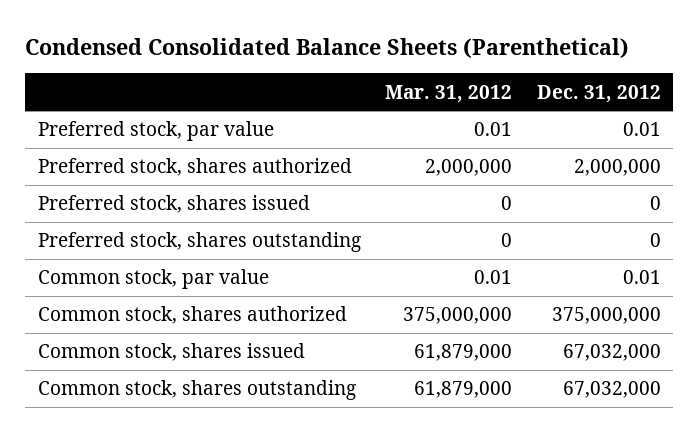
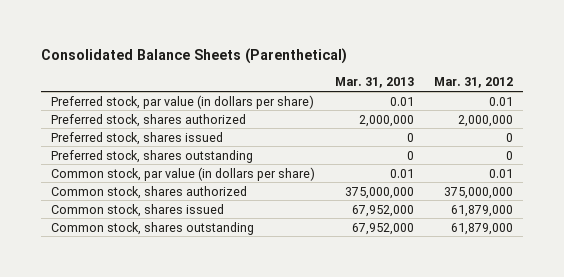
[25,37,630,58] Condensed Consolidated Balance Sheets (Parenthetical) -> [41,48,348,65] Consolidated Balance Sheets (Parenthetical)
[536,84,661,103] Dec. 31, 2012 -> none
none -> [335,77,415,89] Mar. 31, 2013
[37,121,274,142] Preferred stock, par value -> [51,94,315,109] Preferred stock, par value (in dollars per share)
[37,269,269,290] Common stock, par value -> [51,166,316,181] Common stock, par value (in dollars per share)

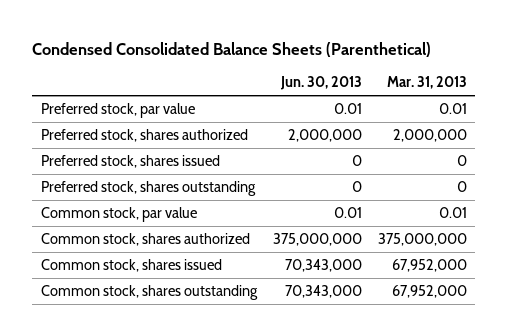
[41,48,348,65] Consolidated Balance Sheets (Parenthetical) -> [32,41,432,57] Condensed Consolidated Balance Sheets (Parenthetical)
[434,77,514,89] Mar. 31, 2012 -> none
none -> [279,76,362,91] Jun. 30, 2013
[51,94,315,109] Preferred stock, par value (in dollars per share) -> [40,103,195,119] Preferred stock, par value
[51,166,316,181] Common stock, par value (in dollars per share) -> [40,207,197,223] Common stock, par value

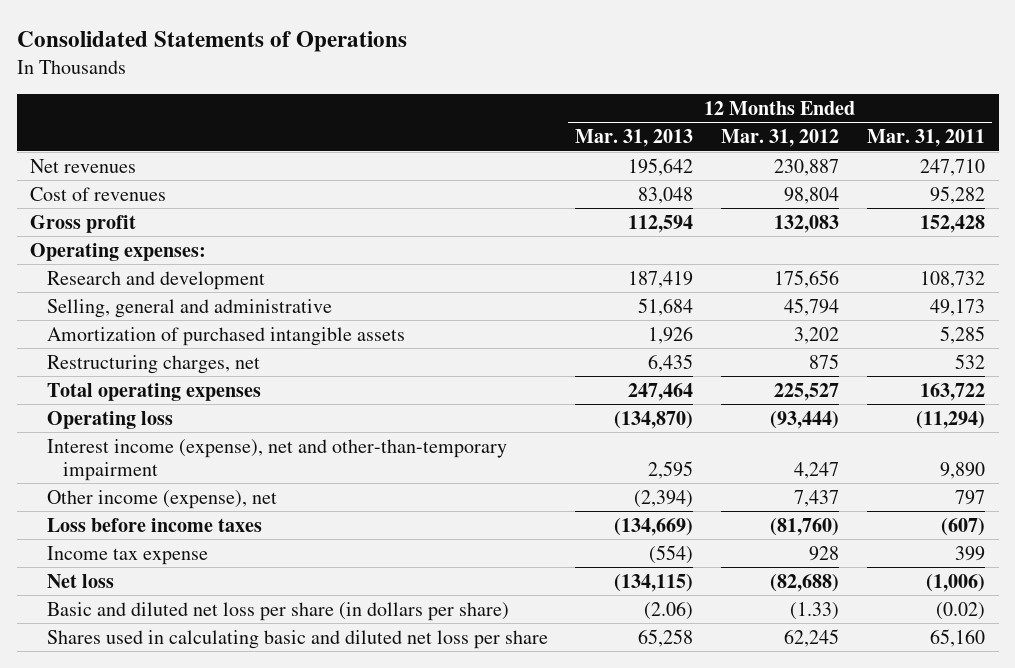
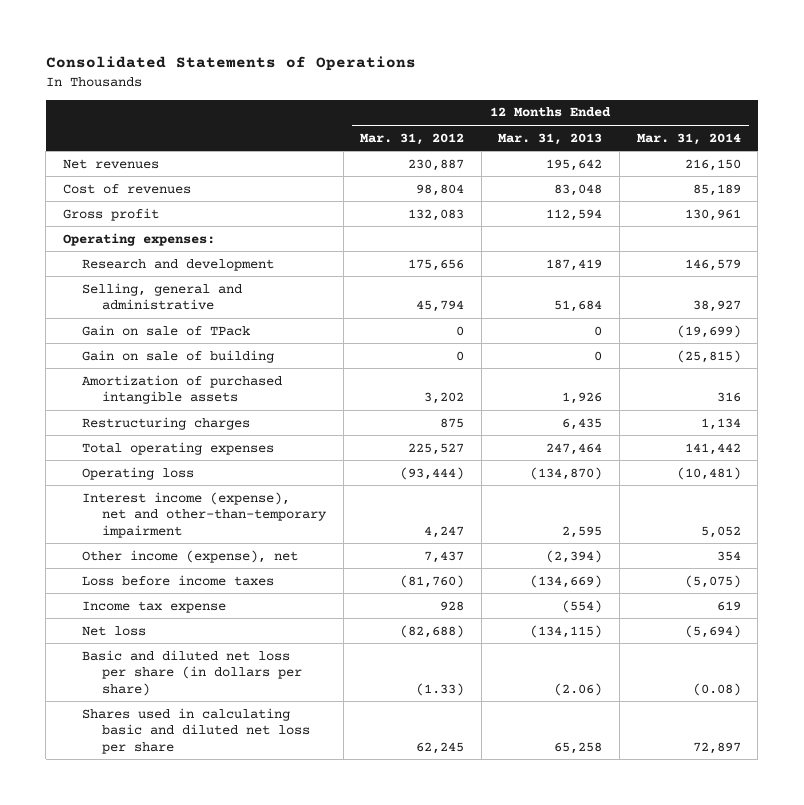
[866,129,985,148] Mar. 31, 2011 -> none
none -> [636,132,741,145] Mar. 31, 2014
none -> [82,324,251,336] Gain on sale of TPack
none -> [82,349,275,363] Gain on sale of building
[46,354,260,374] Restructuring charges, net -> [82,416,251,430] Restructuring charges

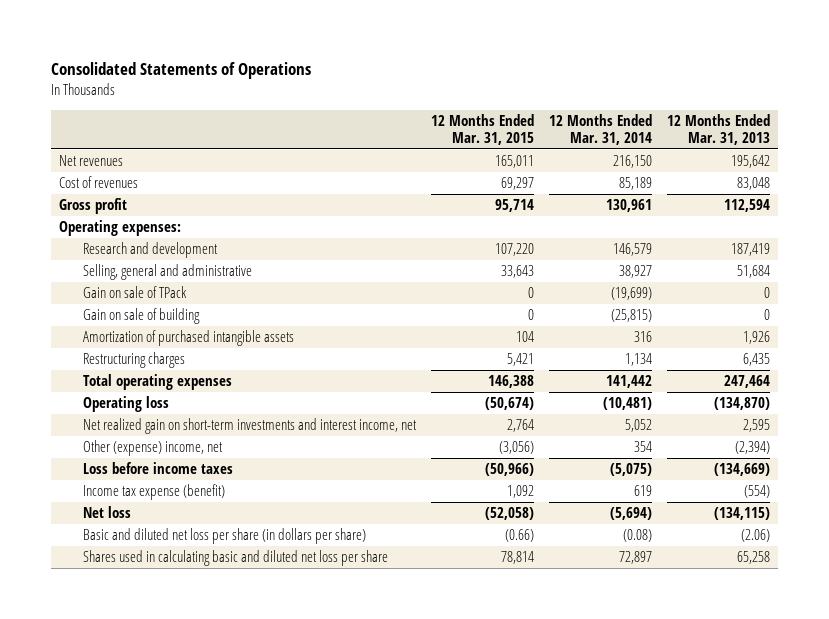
[360,132,465,145] Mar. 31, 2012 -> none
none -> [431,114,535,146] 12 Months Ended Mar. 31, 2015
[82,491,327,538] Interest income (expense), net and other-than-temporary impairment -> [82,418,417,435] Net realized gain on short-term investments and interest income, net
[82,549,299,563] Other income (expense), net -> [82,440,223,457] Other (expense) income, net
[82,600,227,613] Income tax expense -> [82,484,225,501] Income tax expense (benefit)

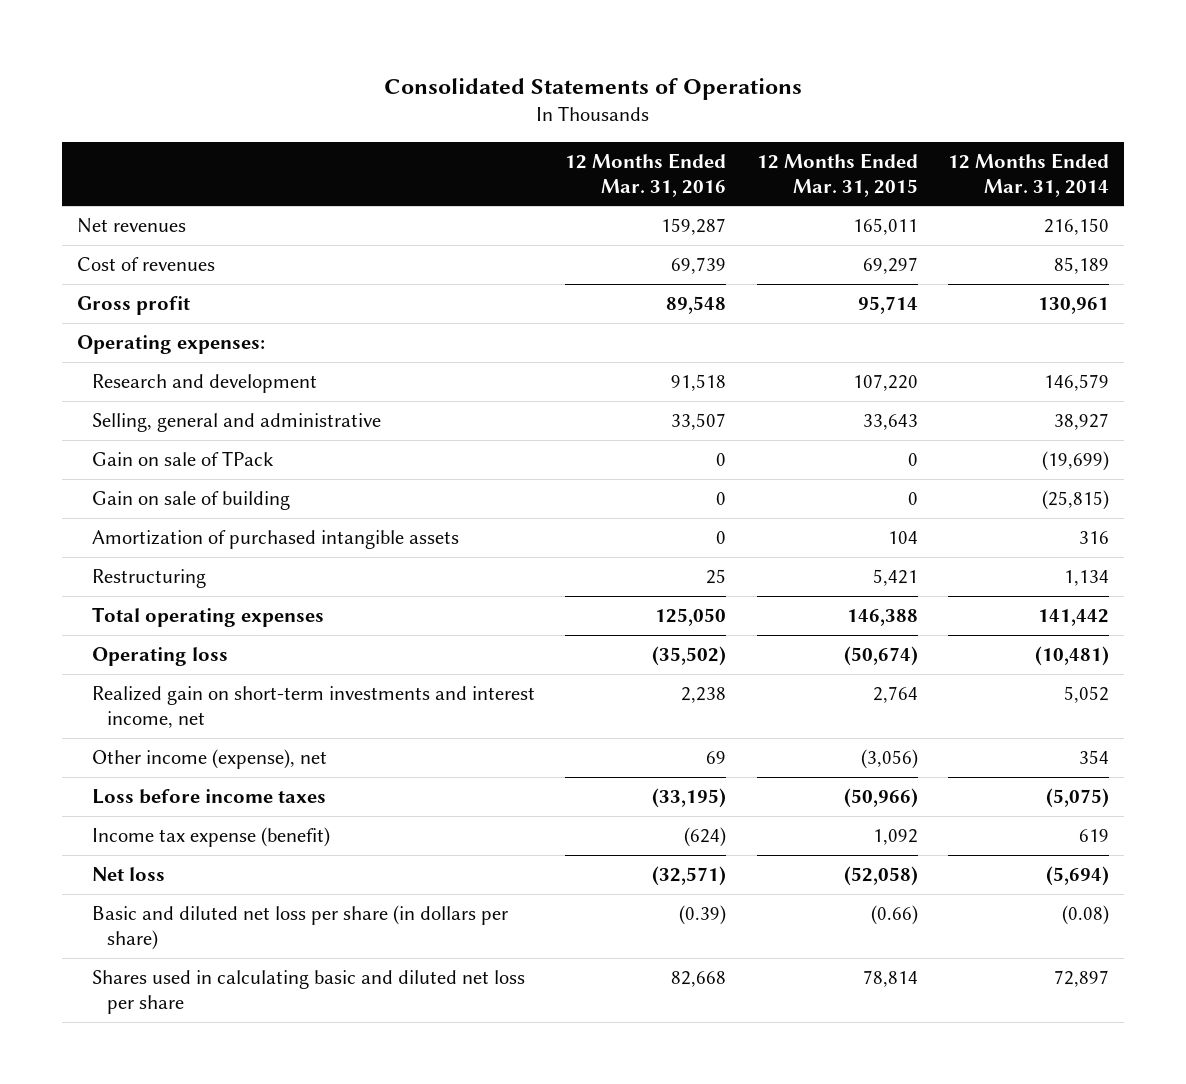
[667,114,771,146] 12 Months Ended Mar. 31, 2013 -> none
none -> [565,152,727,197] 12 Months Ended Mar. 31, 2016
[82,352,185,369] Restructuring charges -> [92,568,207,588] Restructuring
[82,418,417,435] Net realized gain on short-term investments and interest income, net -> [92,685,536,729] Realized gain on short-term investments and interest income, net
[82,440,223,457] Other (expense) income, net -> [92,748,328,769] Other income (expense), net

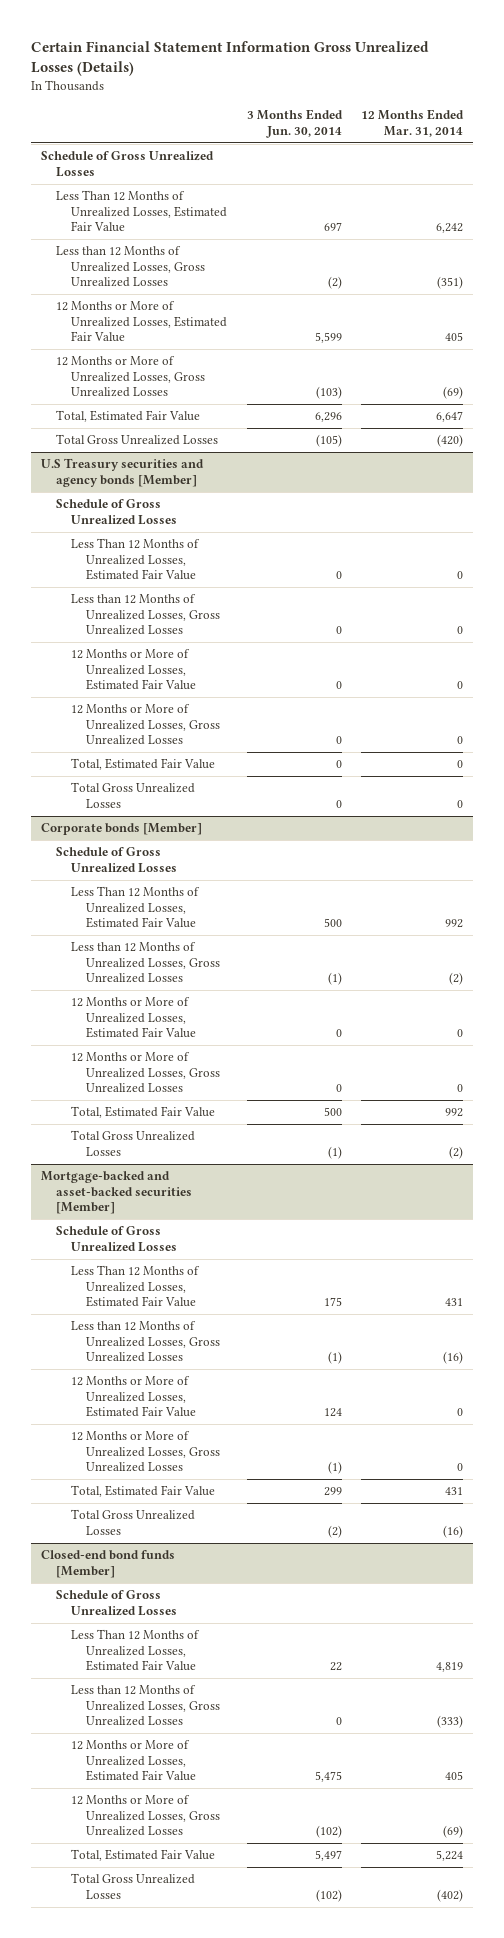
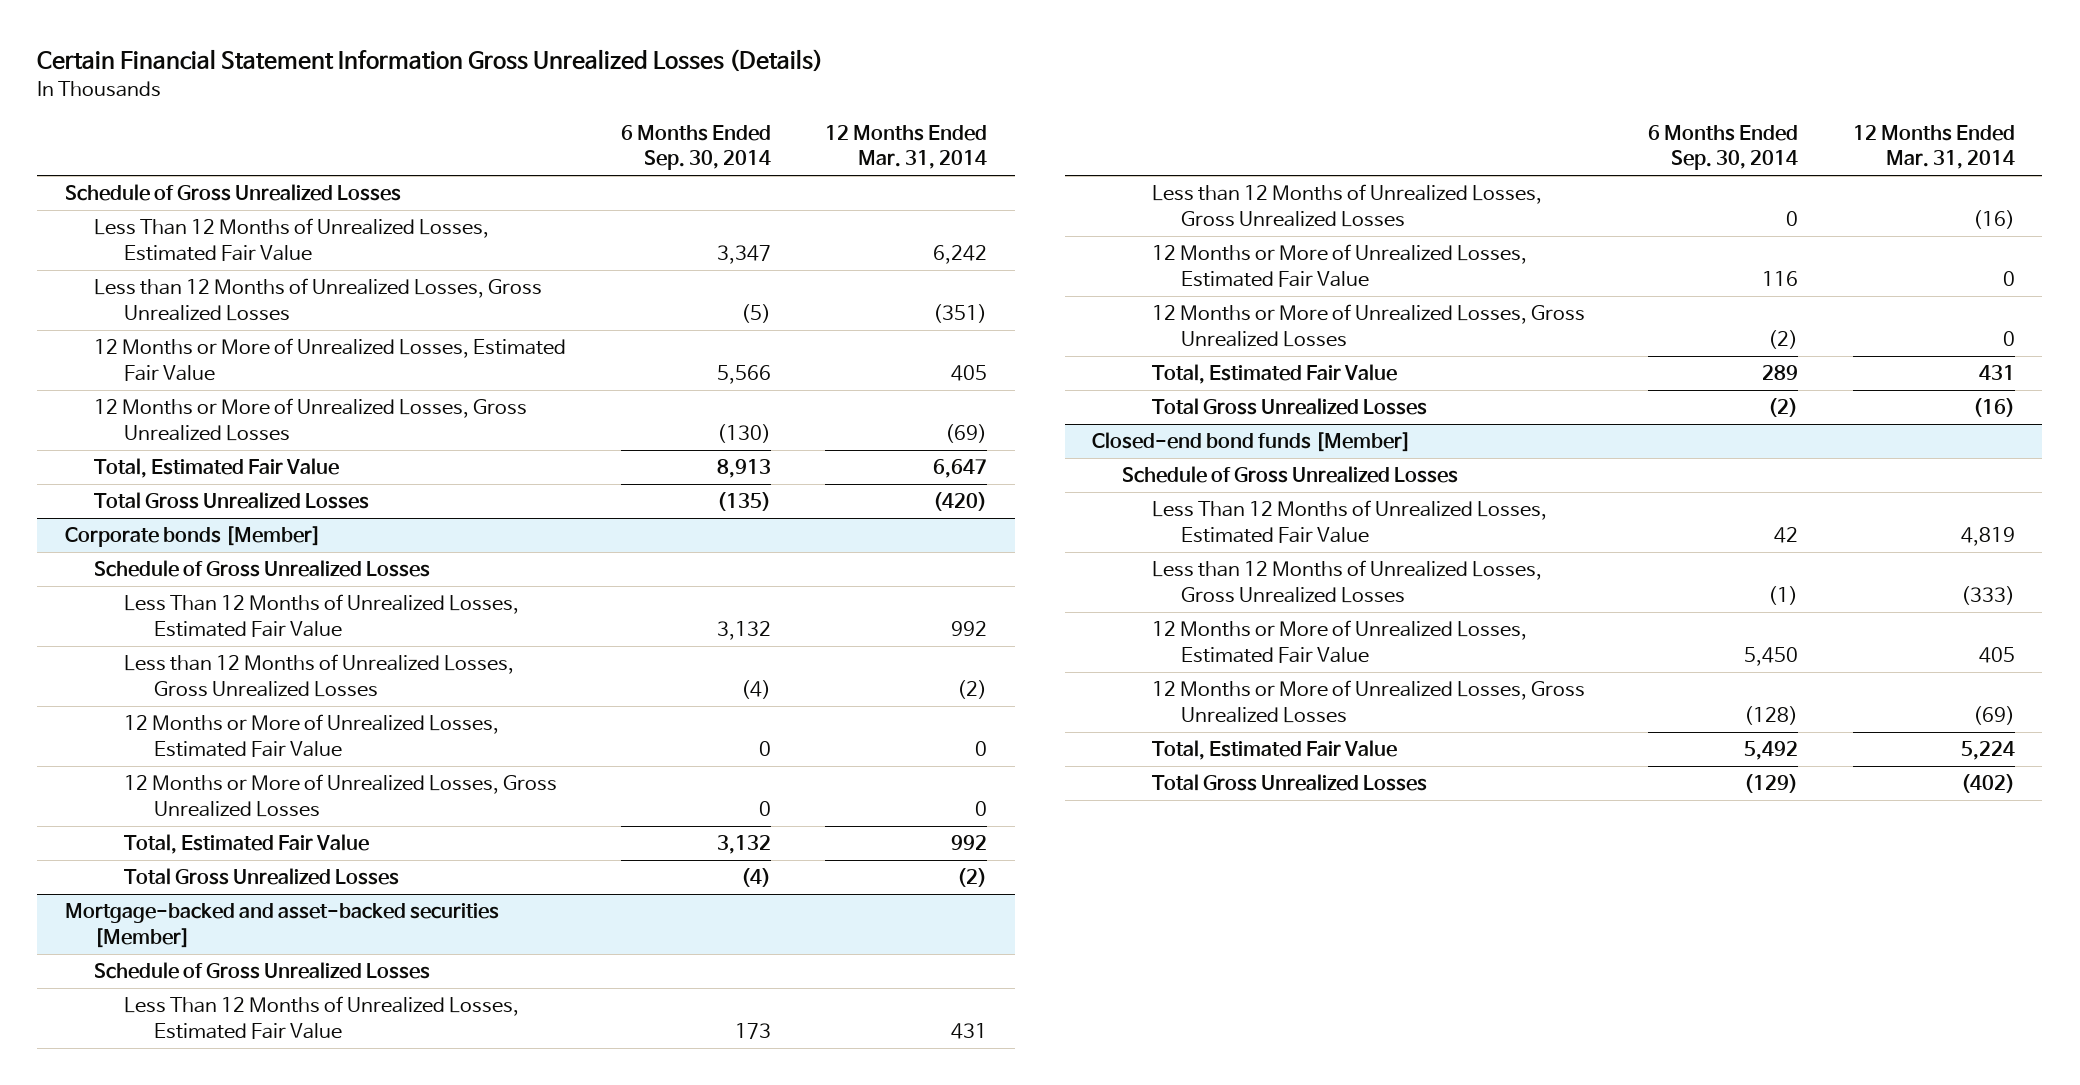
[246,109,343,138] 3 Months Ended Jun. 30, 2014 -> none
none -> [620,124,771,171] 6 Months Ended Sep. 30, 2014
[41,458,205,487] U.S Treasury securities and agency bonds [Member] -> none
[55,499,177,525] Schedule of Gross Unrealized Losses -> none
[70,538,200,581] Less Than 12 Months of Unrealized Losses, Estimated Fair Value -> none
[70,594,220,636] Less than 12 Months of Unrealized Losses, Gross Unrealized Losses -> none
[70,649,196,691] 12 Months or More of Unrealized Losses, Estimated Fair Value -> none
[70,704,220,746] 12 Months or More of Unrealized Losses, Gross Unrealized Losses -> none
[70,758,215,771] Total, Estimated Fair Value -> none
[70,782,195,808] Total Gross Unrealized Losses -> none

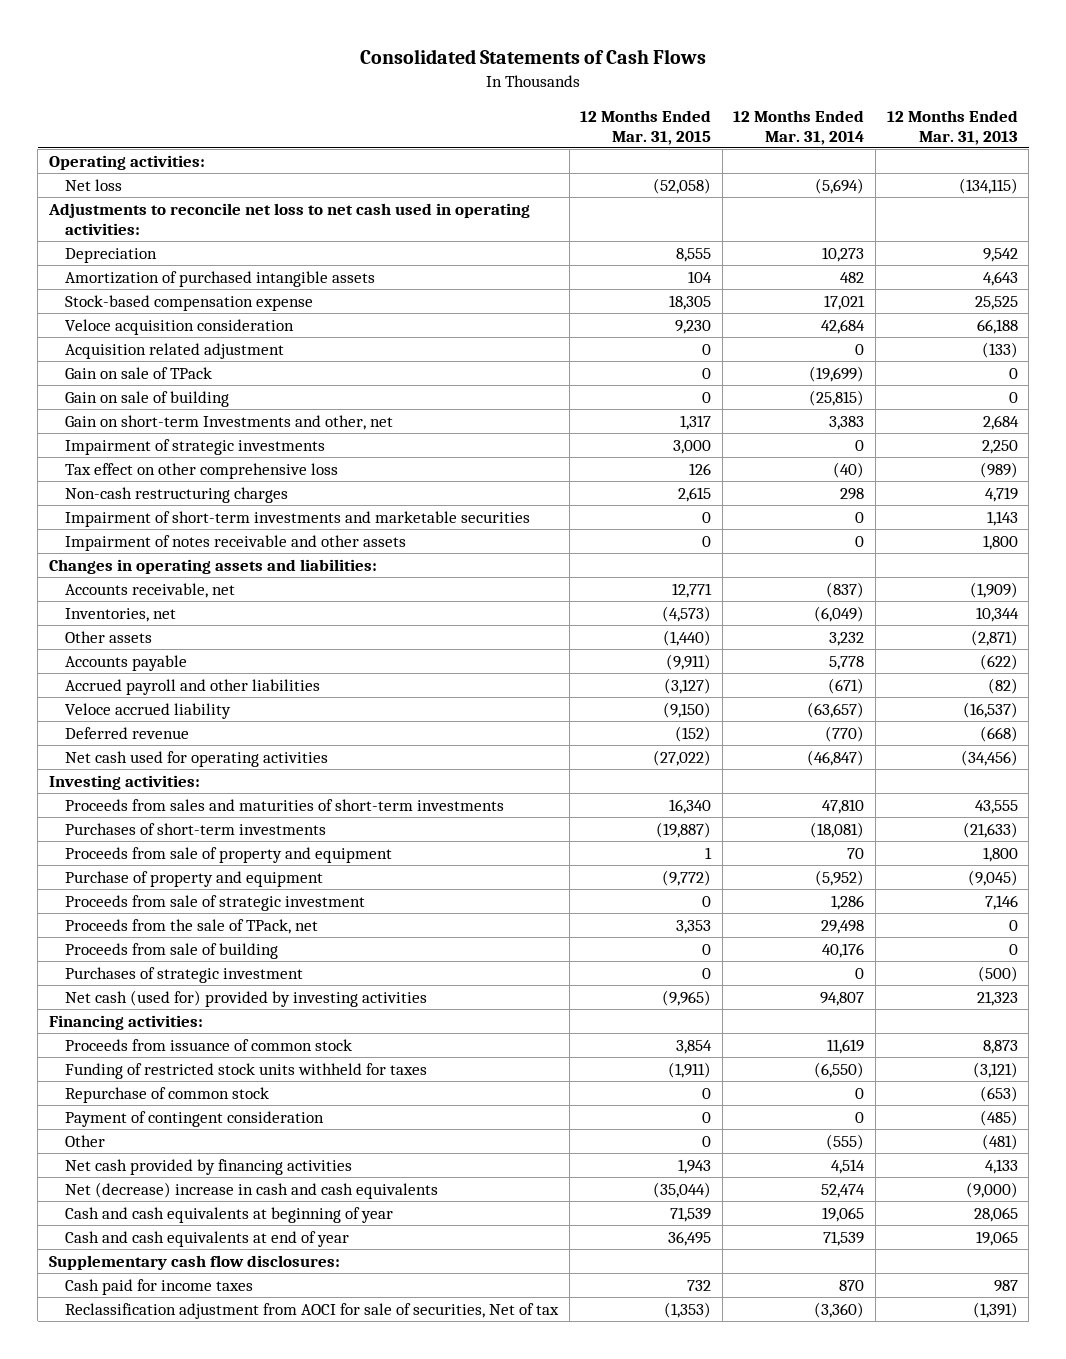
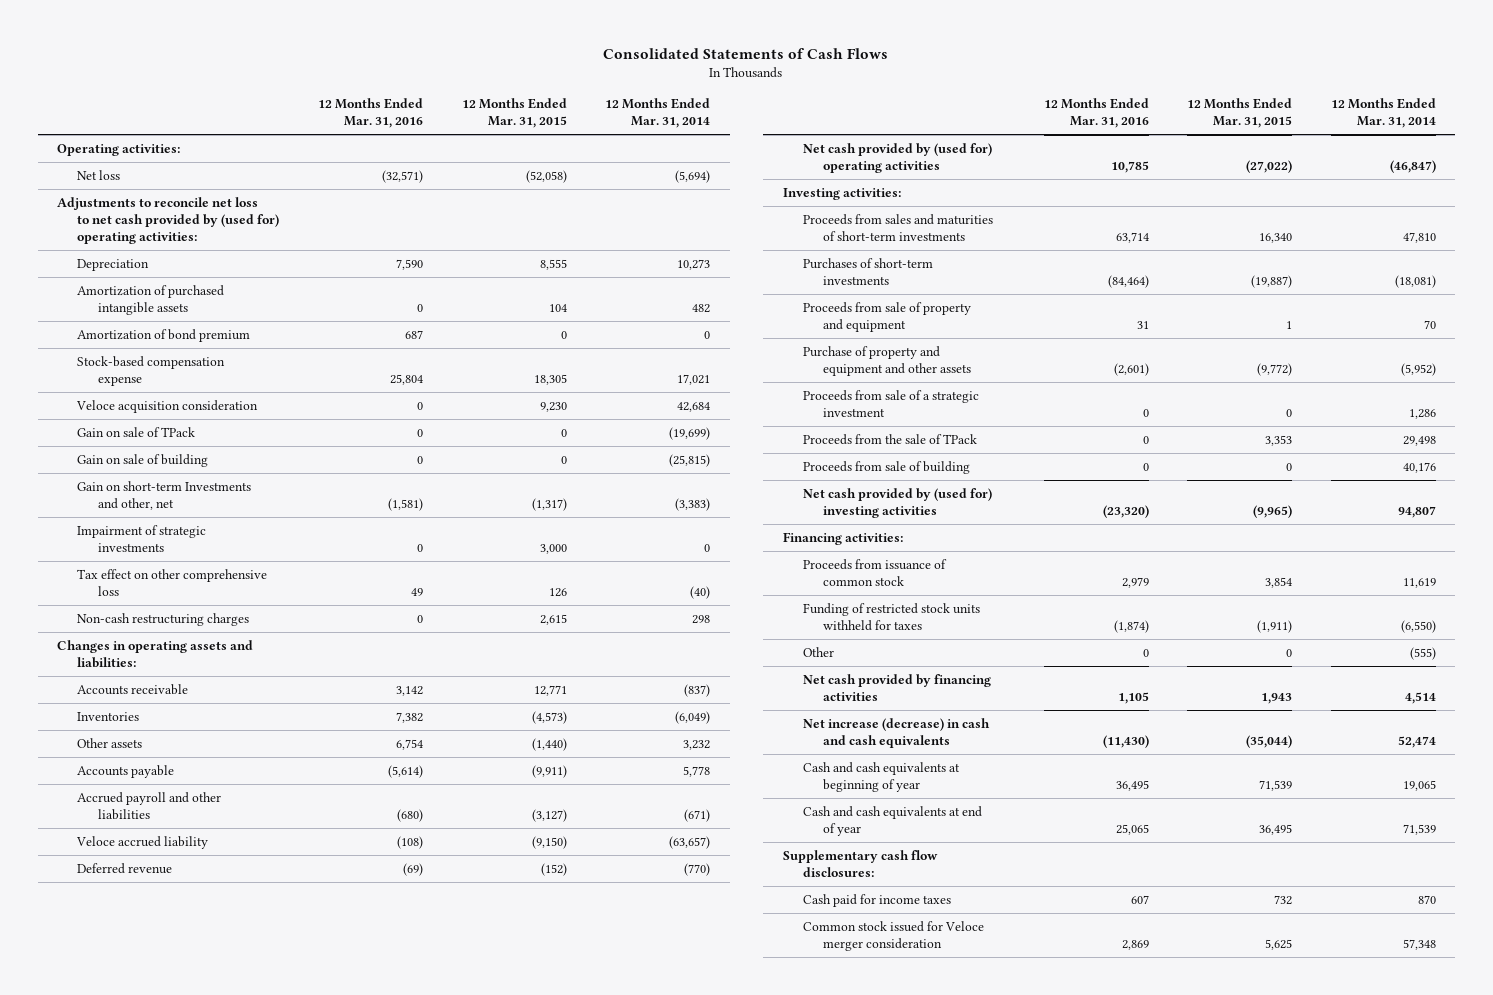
[886,109,1018,145] 12 Months Ended Mar. 31, 2013 -> none
none -> [318,98,424,129] 12 Months Ended Mar. 31, 2016
[47,202,530,235] Adjustments to reconcile net loss to net cash used in operating activities: -> [57,196,280,245] Adjustments to reconcile net loss to net cash provided by (used for) operating activities:
none -> [77,328,251,342] Amortization of bond premium
[65,342,285,359] Acquisition related adjustment -> none
[680,414,712,430] 1,317 -> [531,497,567,511] (1,317)
[829,415,865,430] 3,383 -> [675,497,711,511] (3,383)
[65,510,531,527] Impairment of short-term investments and marketable securities -> none
[65,534,407,551] Impairment of notes receivable and other assets -> none
[65,582,236,598] Accounts receivable, net -> [77,683,189,695] Accounts receivable
[65,607,177,622] Inventories, net -> [77,711,140,721] Inventories
[65,750,329,767] Net cash used for operating activities -> [802,142,992,173] Net cash provided by (used for) operating activities
[65,870,324,887] Purchase of property and equipment -> [802,345,972,376] Purchase of property and equipment and other assets
[65,894,366,911] Proceeds from sale of strategic investment -> [802,389,979,417] Proceeds from sale of a strategic investment
[65,918,319,934] Proceeds from the sale of TPack, net -> [802,433,977,445] Proceeds from the sale of TPack
[65,966,304,983] Purchases of strategic investment -> none
[65,989,428,1007] Net cash (used for) provided by investing activities -> [802,487,992,518] Net cash provided by (used for) investing activities
[65,1086,270,1103] Repurchase of common stock -> none
[65,1110,325,1127] Payment of contingent consideration -> none
[65,1181,439,1199] Net (decrease) increase in cash and cash equivalents -> [802,717,990,748] Net increase (decrease) in cash and cash equivalents
[65,1302,560,1319] Reclassification adjustment from AOCI for sale of securities, Net of tax -> none
none -> [802,920,984,951] Common stock issued for Veloce merger consideration

